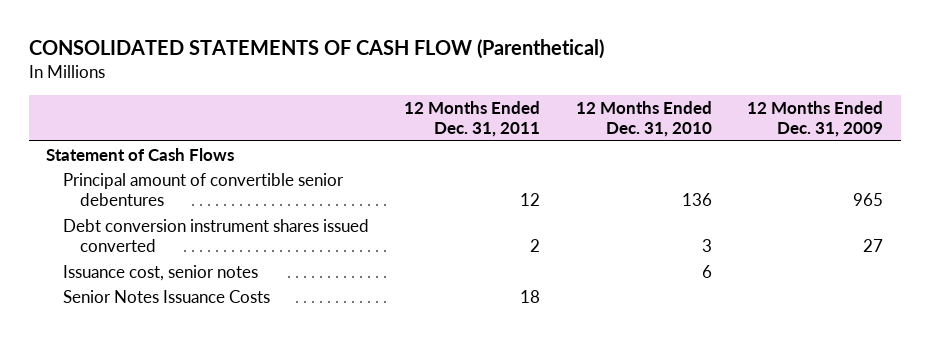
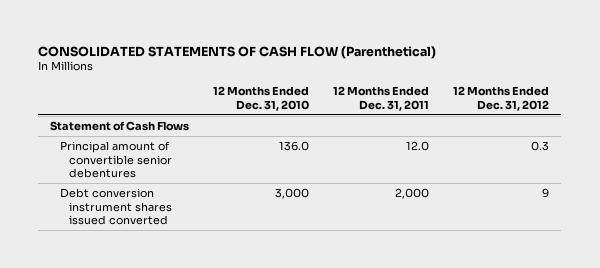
[747,100,884,138] 12 Months Ended Dec. 31, 2009 -> none
none -> [453,86,550,112] 12 Months Ended Dec. 31, 2012
[63,264,259,281] Issuance cost, senior notes -> none
[63,289,271,303] Senior Notes Issuance Costs -> none
[520,193,541,207] 12 -> [406,140,430,151] 12.0
[681,193,712,207] 136 -> [279,140,310,151] 136.0
[530,239,541,253] 2 -> [395,187,430,199] 2,000
[701,239,712,253] 3 -> [275,187,310,199] 3,000

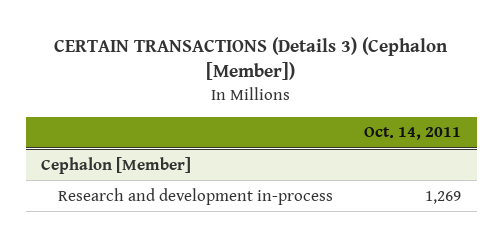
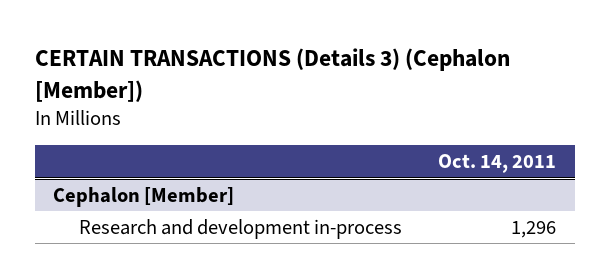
[425,190,462,204] 1,269 -> [511,220,557,238] 1,296

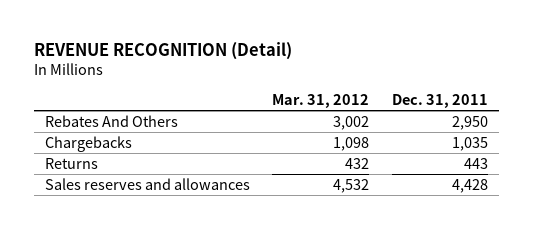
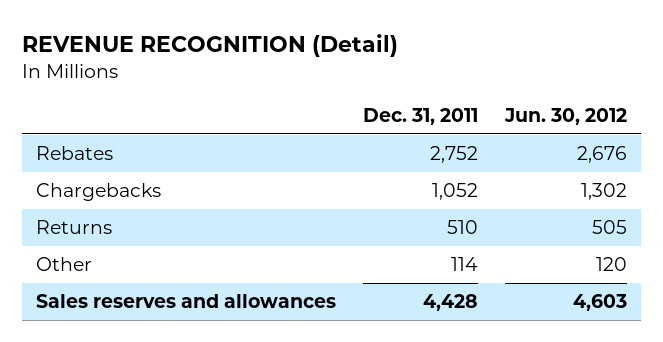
[272,94,370,109] Mar. 31, 2012 -> none
none -> [504,107,628,125] Jun. 30, 2012
[44,114,178,127] Rebates And Others -> none
none -> [35,146,113,161] Rebates
[451,136,488,151] 1,035 -> [431,183,478,201] 1,052
[463,157,488,169] 443 -> [446,220,478,235] 510
none -> [35,257,92,272] Other

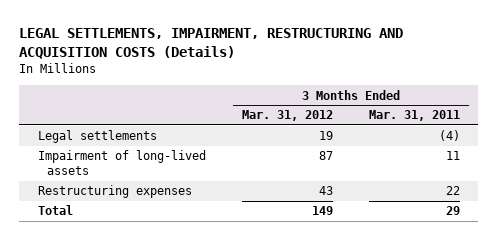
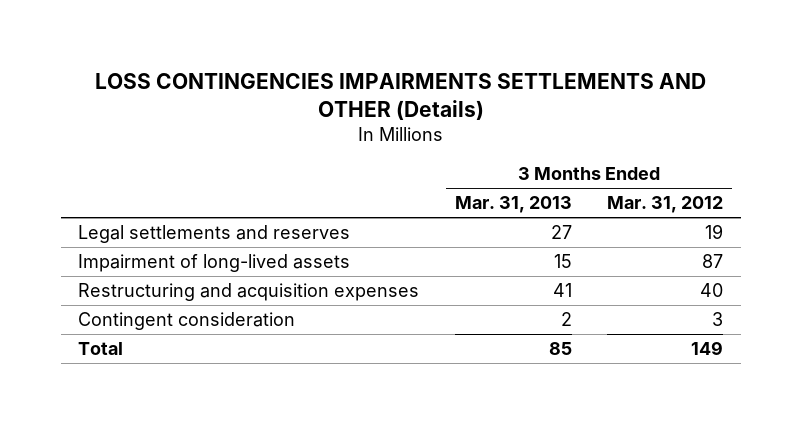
[19,28,404,59] LEGAL SETTLEMENTS, IMPAIRMENT, RESTRUCTURING AND ACQUISITION COSTS (Details) -> [94,72,706,120] LOSS CONTINGENCIES IMPAIRMENTS SETTLEMENTS AND OTHER (Details)
[368,110,460,122] Mar. 31, 2011 -> none
none -> [454,196,572,214] Mar. 31, 2013
[37,130,157,144] Legal settlements -> [78,225,351,244] Legal settlements and reserves
[37,185,192,199] Restructuring expenses -> [78,283,420,302] Restructuring and acquisition expenses
[318,186,333,196] 43 -> [700,283,724,298] 40
none -> [78,312,296,331] Contingent consideration

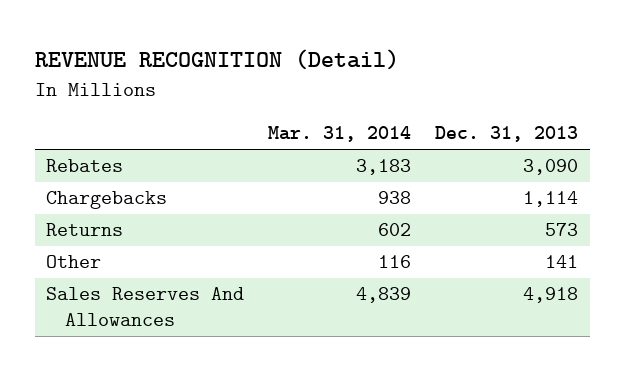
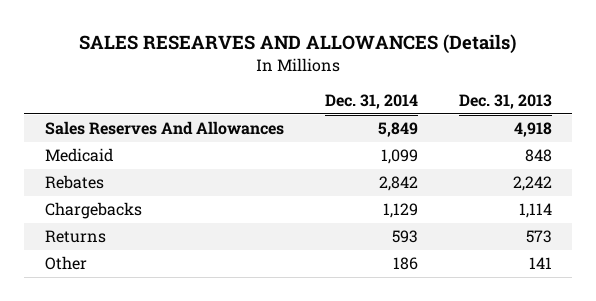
[34,49,399,71] REVENUE RECOGNITION (Detail) -> [79,34,517,55] SALES RESEARVES AND ALLOWANCES (Details)
[268,126,412,143] Mar. 31, 2014 -> none
none -> [324,94,418,110] Dec. 31, 2014
[46,287,245,327] Sales Reserves And Allowances -> [44,121,284,136] Sales Reserves And Allowances
none -> [44,148,113,163] Medicaid
[522,159,578,176] 3,090 -> [512,176,552,192] 2,242

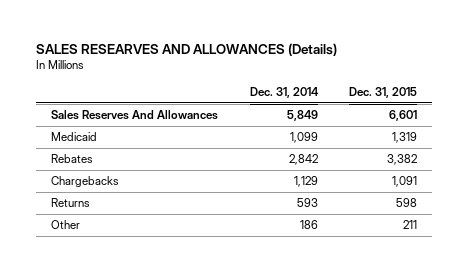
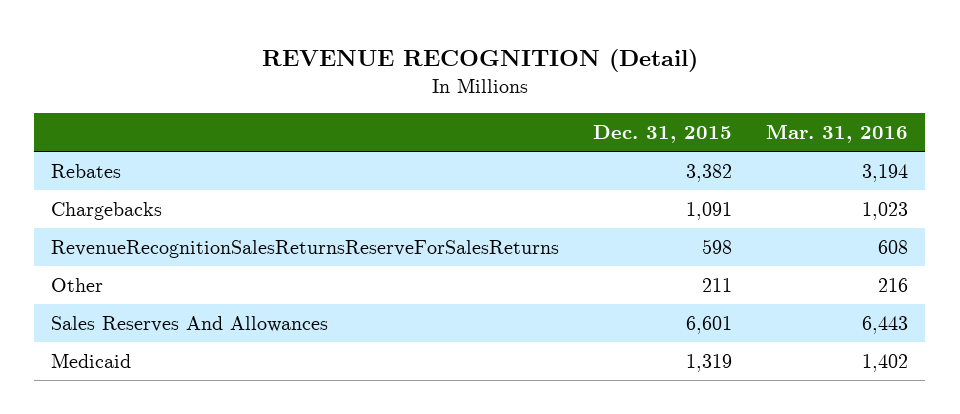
[35,42,337,56] SALES RESEARVES AND ALLOWANCES (Details) -> [261,48,698,72] REVENUE RECOGNITION (Detail)
[249,87,319,99] Dec. 31, 2014 -> none
none -> [766,124,909,144] Mar. 31, 2016
[51,198,91,208] Returns -> [51,240,560,259] RevenueRecognitionSalesReturnsReserveForSalesReturns
[51,110,219,121] Sales Reserves And Allowances -> [51,316,329,333] Sales Reserves And Allowances
[51,132,98,142] Medicaid -> [51,353,132,369] Medicaid

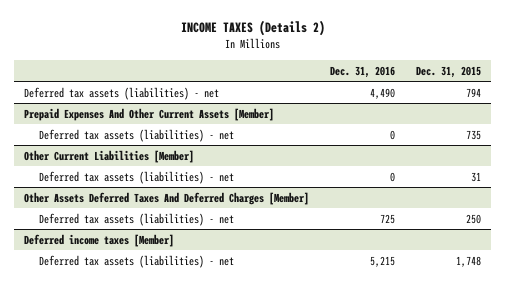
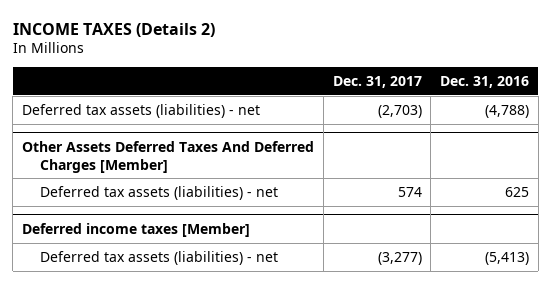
[415,65,481,78] Dec. 31, 2015 -> none
none -> [332,75,422,88] Dec. 31, 2017
[24,107,275,121] Prepaid Expenses And Other Current Assets [Member] -> none
[39,128,235,142] Deferred tax assets (liabilities) - net -> none
[24,149,195,163] Other Current Liabilities [Member] -> none
[39,170,235,184] Deferred tax assets (liabilities) - net -> none
[370,87,396,99] 4,490 -> [484,104,529,118] (4,788)
[380,213,396,224] 725 -> [504,186,529,197] 625
[370,255,396,267] 5,215 -> [484,251,529,265] (5,413)

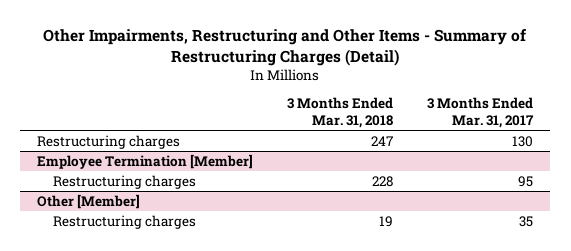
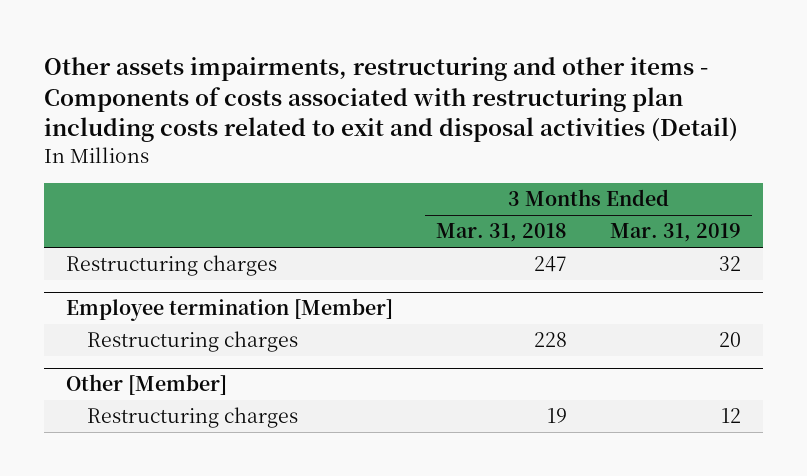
[43,29,528,66] Other Impairments, Restructuring and Other Items - Summary of Restructuring Charges (Detail) -> [44,57,739,143] Other assets impairments, restructuring and other items - Components of costs associated with restructuring plan including costs related to exit and disposal activities (Detail)
[427,97,535,129] 3 Months Ended Mar. 31, 2017 -> none
none -> [610,223,742,243] Mar. 31, 2019
[37,153,254,169] Employee Termination [Member] -> [66,298,394,322] Employee termination [Member]

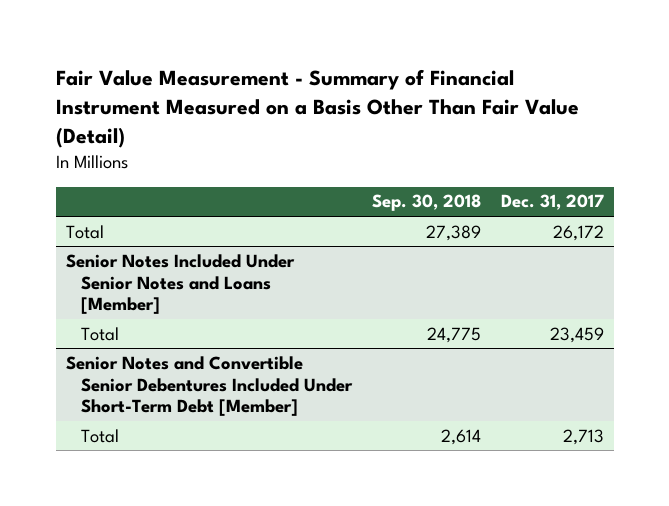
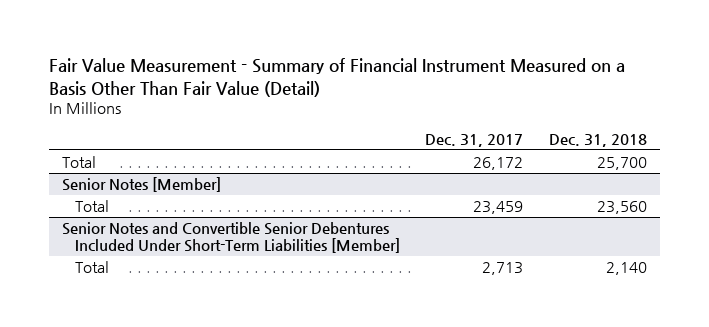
[372,194,482,212] Sep. 30, 2018 -> none
none -> [548,133,647,147] Dec. 31, 2018
[65,253,295,315] Senior Notes Included Under Senior Notes and Loans [Member] -> [61,177,221,193] Senior Notes [Member]
[65,355,354,417] Senior Notes and Convertible Senior Debentures Included Under Short-Term Debt [Member] -> [61,222,400,253] Senior Notes and Convertible Senior Debentures Included Under Short-Term Liabilities [Member]

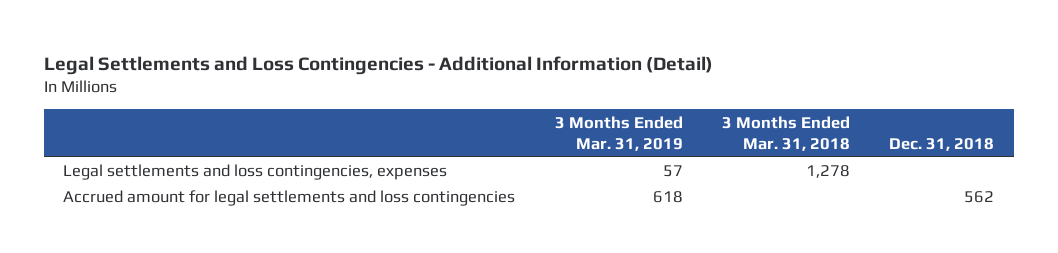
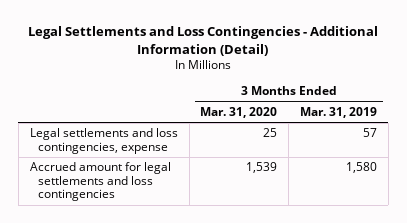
[721,115,850,151] 3 Months Ended Mar. 31, 2018 -> none
[889,137,995,151] Dec. 31, 2018 -> none
none -> [200,107,278,119] Mar. 31, 2020
[63,163,448,180] Legal settlements and loss contingencies, expenses -> [29,128,178,154] Legal settlements and loss contingencies, expense
[652,190,683,203] 618 -> [346,162,378,174] 1,580

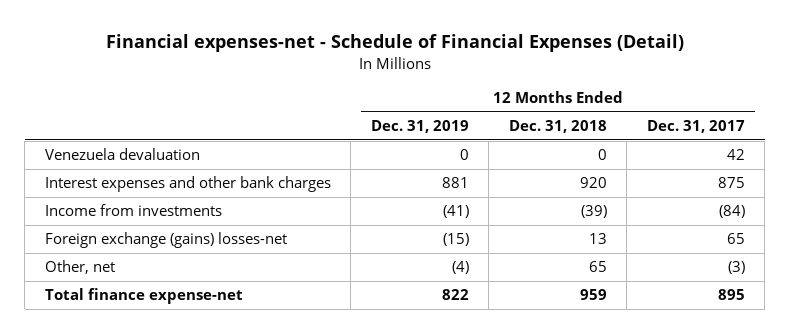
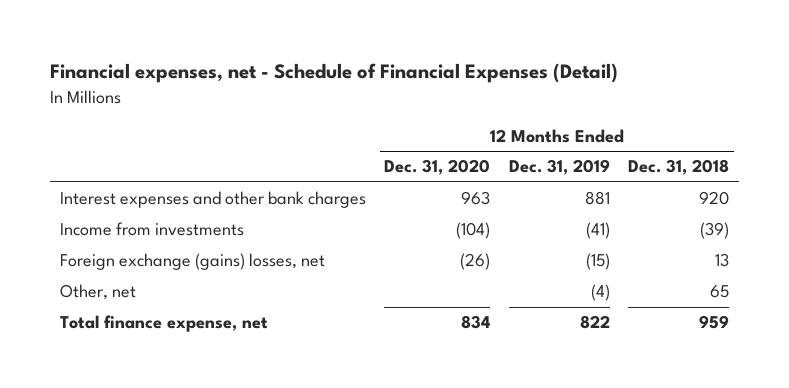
[105,34,684,53] Financial expenses-net - Schedule of Financial Expenses (Detail) -> [50,63,619,84] Financial expenses, net - Schedule of Financial Expenses (Detail)
[646,120,745,134] Dec. 31, 2017 -> none
none -> [384,159,491,176] Dec. 31, 2020
[44,148,200,161] Venezuela devaluation -> none
[44,232,287,249] Foreign exchange (gains) losses-net -> [59,253,325,271] Foreign exchange (gains) losses, net
[44,288,243,305] Total finance expense-net -> [59,315,268,333] Total finance expense, net

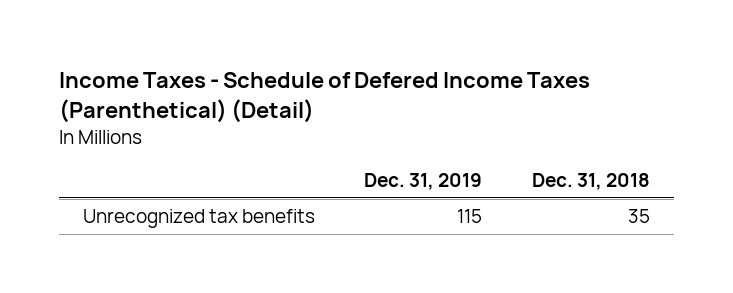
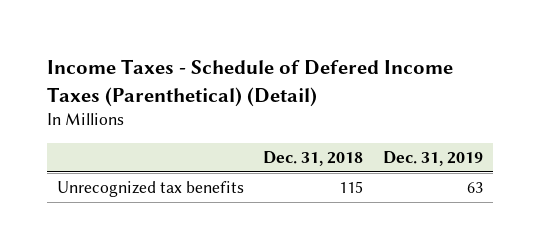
[457,209,483,224] 115 -> [467,182,484,194] 63
[627,209,650,224] 35 -> [339,181,364,194] 115

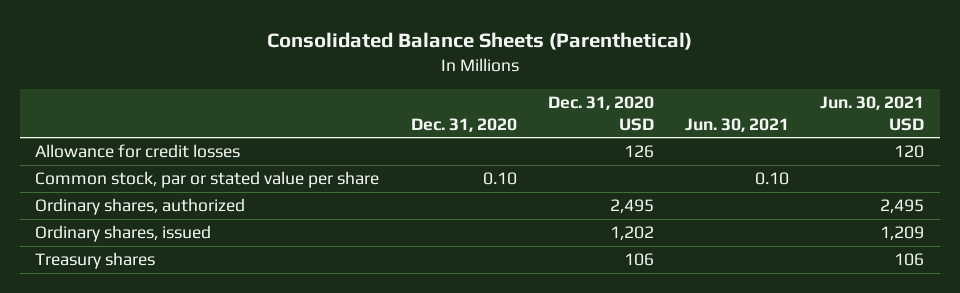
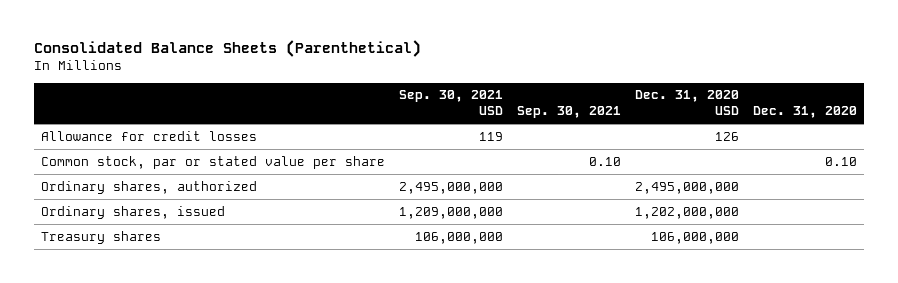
[685,117,790,132] Jun. 30, 2021 -> none
[820,95,925,131] Jun. 30, 2021 USD -> none
none -> [399,90,504,115] Sep. 30, 2021 USD
none -> [517,105,622,118] Sep. 30, 2021
[609,199,654,214] 2,495 -> [635,181,740,194] 2,495,000,000
[609,226,654,241] 1,202 -> [635,206,740,219] 1,202,000,000
[623,253,654,267] 106 -> [651,231,740,244] 106,000,000

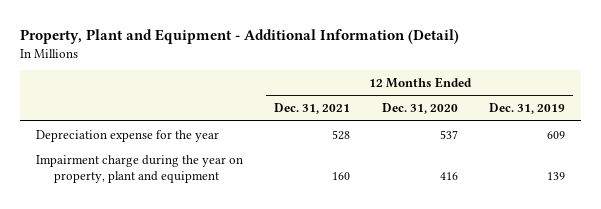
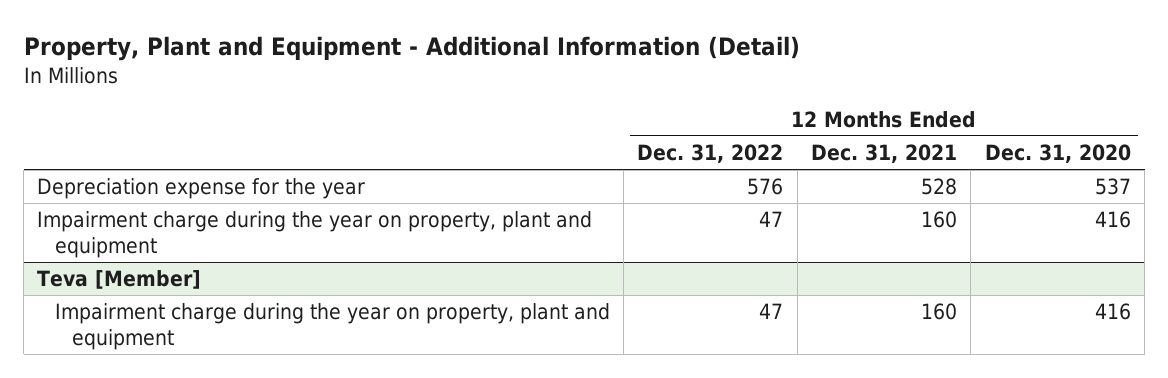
[489,103,566,115] Dec. 31, 2019 -> none
none -> [637,143,784,163] Dec. 31, 2022
none -> [37,269,202,289] Teva [Member]
none -> [54,302,610,351] Impairment charge during the year on property, plant and equipment

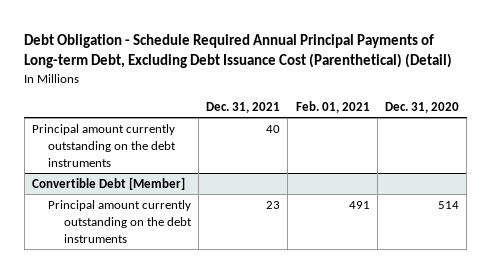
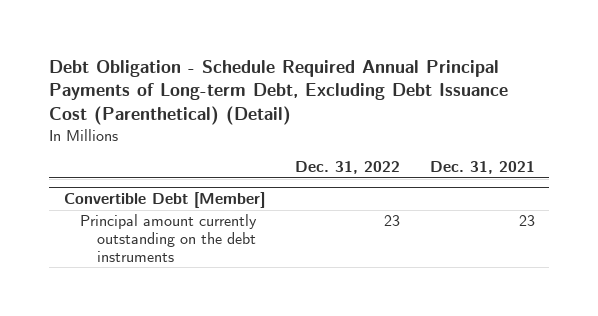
[295,100,370,113] Feb. 01, 2021 -> none
[384,101,459,113] Dec. 31, 2020 -> none
none -> [294,161,400,175] Dec. 31, 2022
[31,123,176,167] Principal amount currently outstanding on the debt instruments -> none

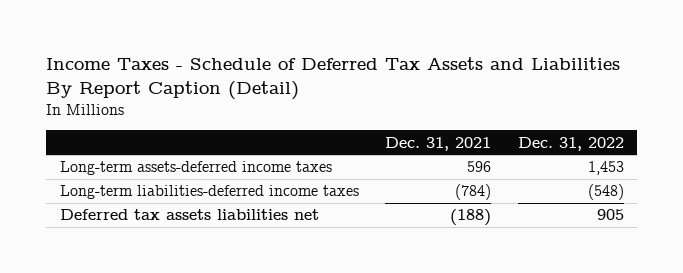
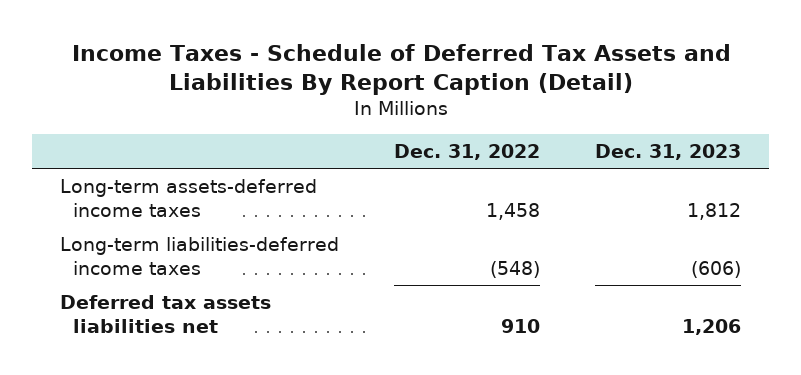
[385,136,492,151] Dec. 31, 2021 -> none
none -> [595,144,742,161] Dec. 31, 2023
[587,161,624,176] 1,453 -> [486,202,541,220] 1,458
[596,209,624,221] 905 -> [501,318,541,333] 910

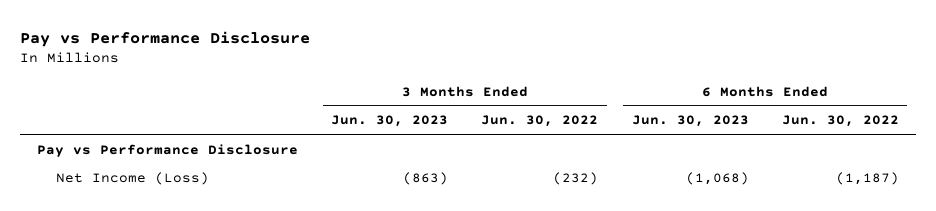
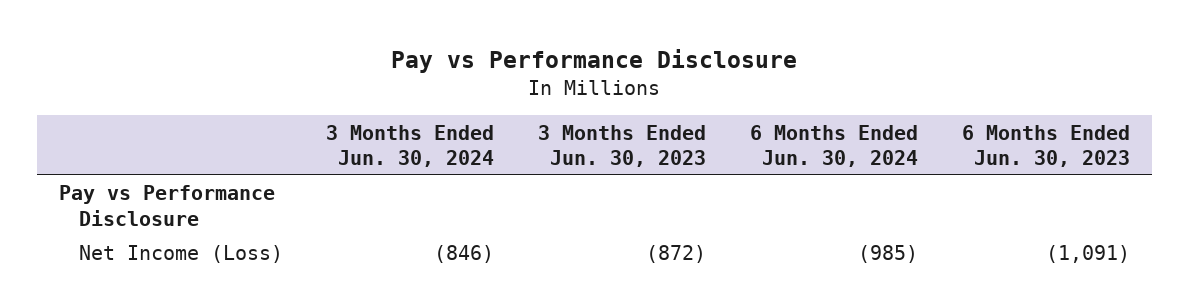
[481,115,599,128] Jun. 30, 2022 -> none
[782,115,900,128] Jun. 30, 2022 -> none
none -> [326,124,495,167] 3 Months Ended Jun. 30, 2024
none -> [749,124,918,167] 6 Months Ended Jun. 30, 2024
[402,171,448,185] (863) -> [646,245,707,264] (872)
[685,171,749,185] (1,068) -> [1045,245,1130,264] (1,091)

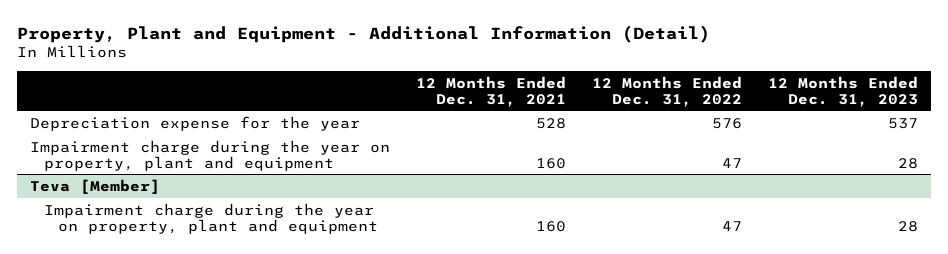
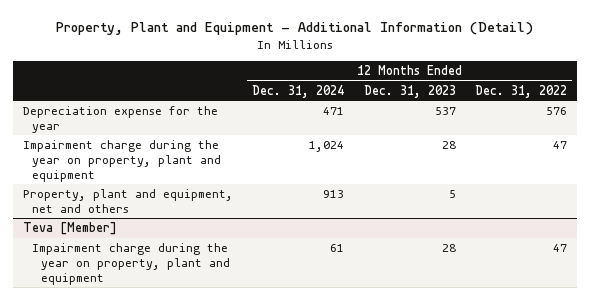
[416,75,567,107] 12 Months Ended Dec. 31, 2021 -> none
none -> [252,84,345,98] Dec. 31, 2024
none -> [22,189,233,213] Property, plant and equipment, net and others

